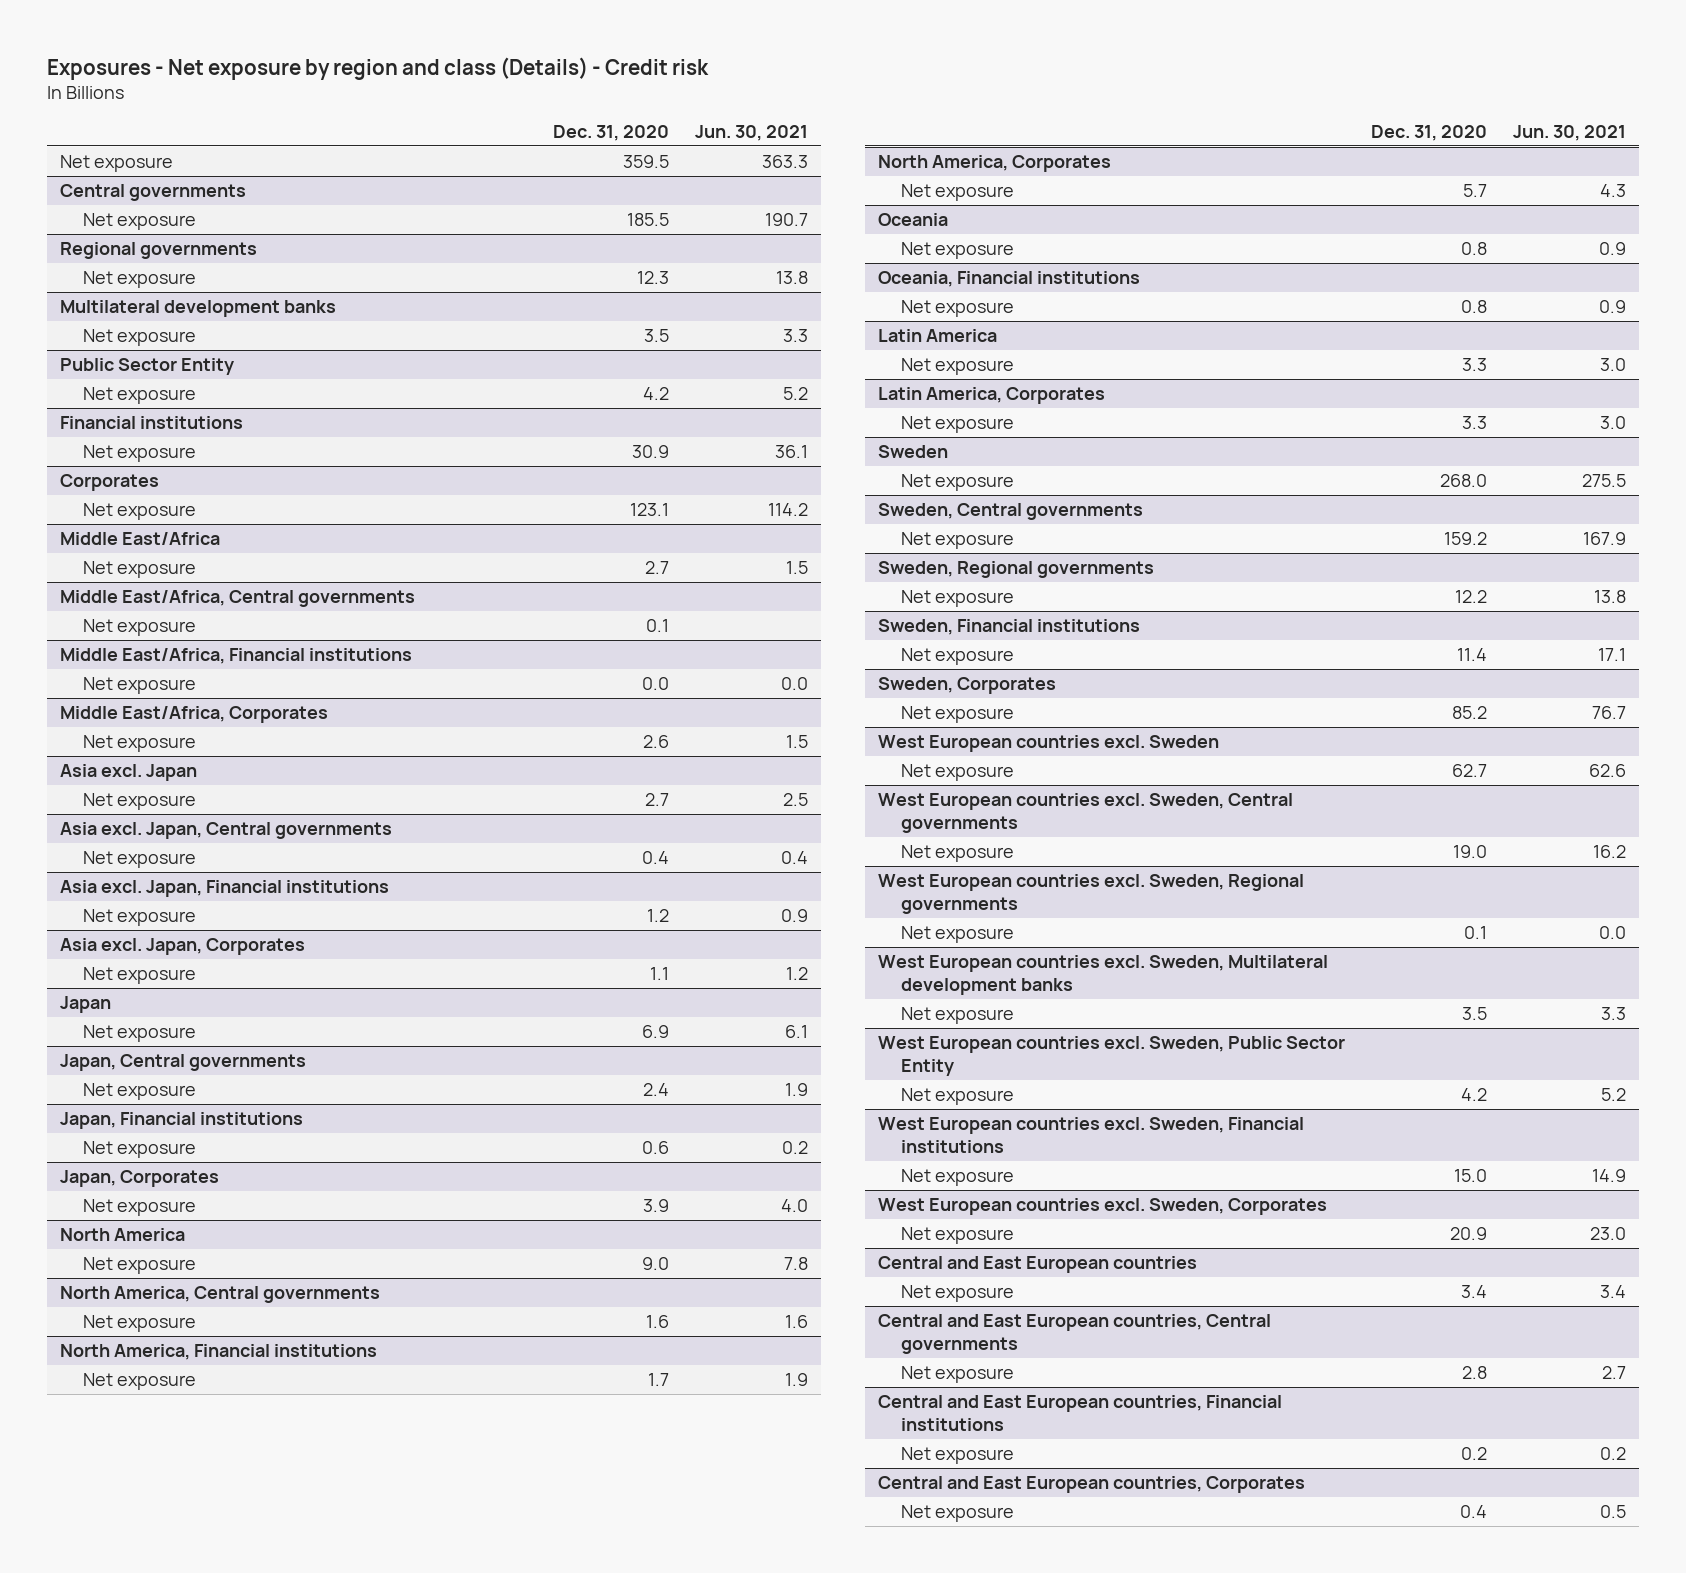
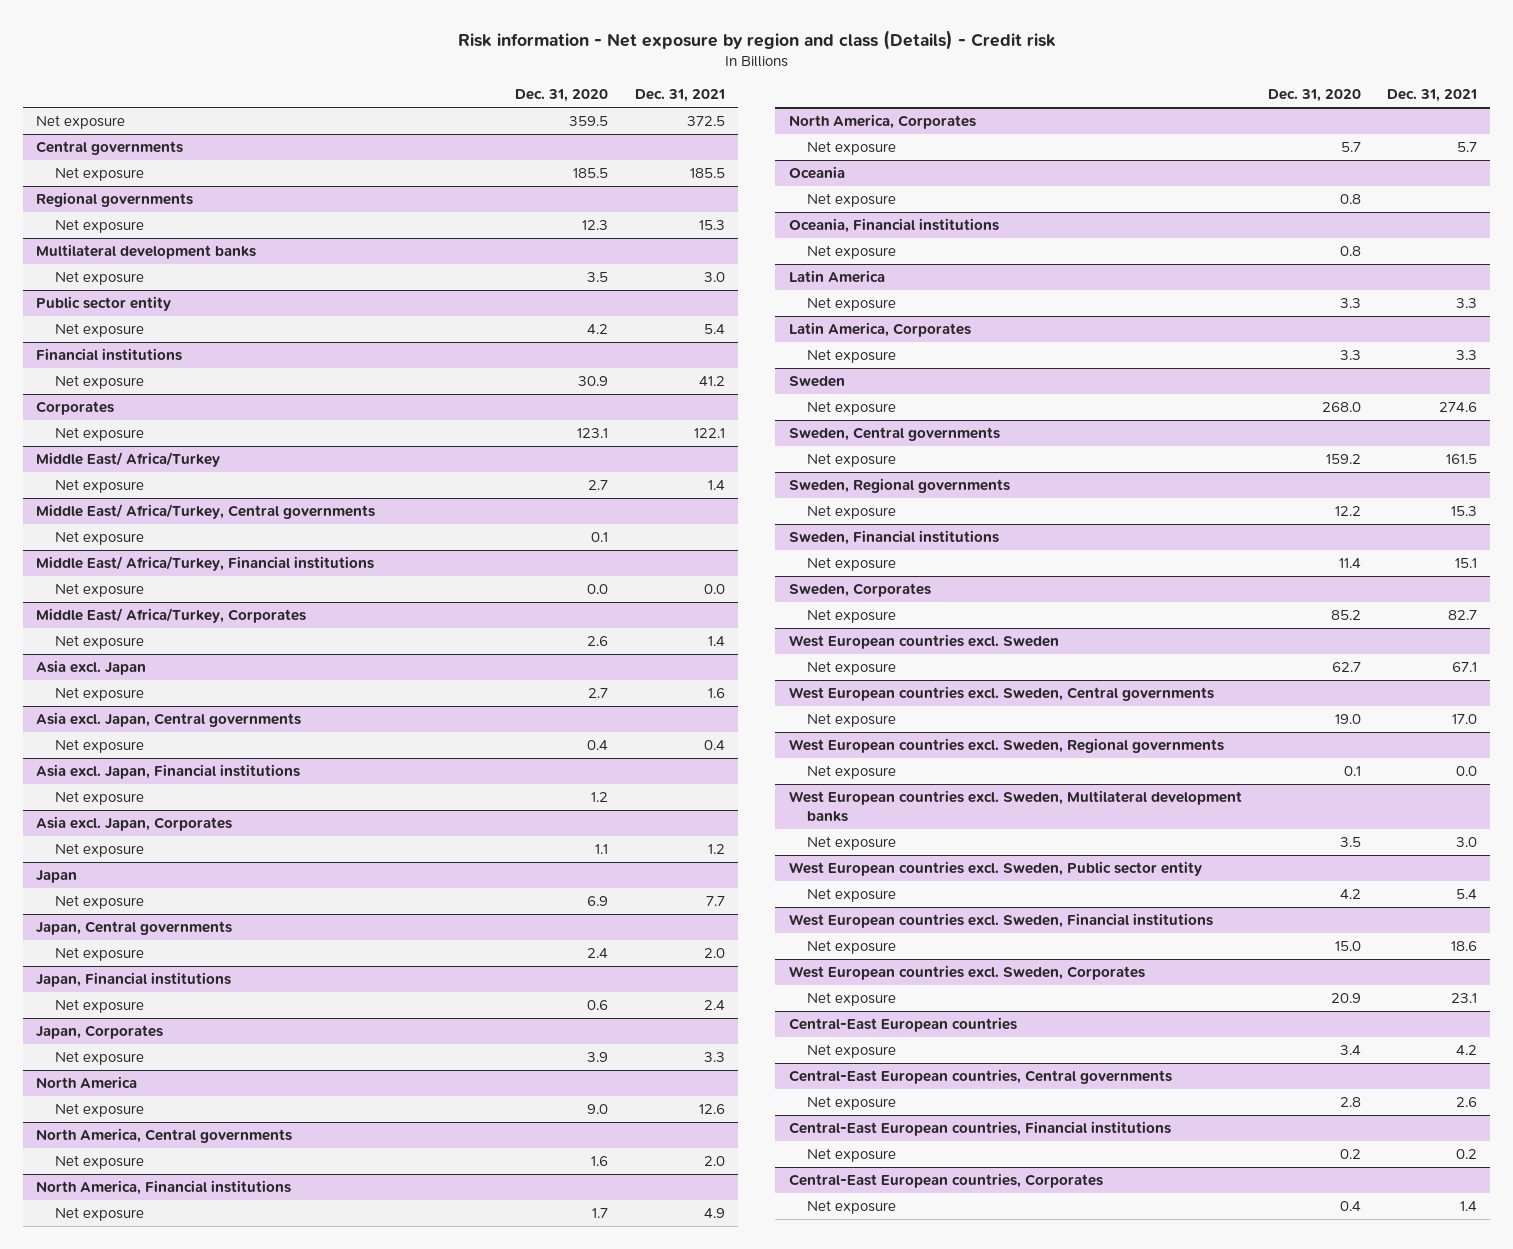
[47,56,710,80] Exposures - Net exposure by region and class (Details) - Credit risk -> [457,30,1056,51] Risk information - Net exposure by region and class (Details) - Credit risk
[694,124,808,141] Jun. 30, 2021 -> none
none -> [634,89,725,103] Dec. 31, 2021
[60,358,235,376] Public Sector Entity -> [35,296,171,312] Public sector entity
[60,532,221,546] Middle East/Africa -> [35,452,220,468] Middle East/ Africa/Turkey
[60,590,416,608] Middle East/Africa, Central governments -> [35,504,375,520] Middle East/ Africa/Turkey, Central governments
[60,648,413,665] Middle East/Africa, Financial institutions -> [35,556,374,572] Middle East/ Africa/Turkey, Financial institutions
[60,706,329,724] Middle East/Africa, Corporates -> [35,608,306,624] Middle East/ Africa/Turkey, Corporates
[878,1036,1346,1076] West European countries excl. Sweden, Public Sector Entity -> [788,861,1202,877] West European countries excl. Sweden, Public sector entity
[878,1256,1198,1274] Central and East European countries -> [788,1017,1017,1033] Central-East European countries
[878,1314,1272,1354] Central and East European countries, Central governments -> [788,1069,1172,1085] Central-East European countries, Central governments
[878,1395,1283,1431] Central and East European countries, Financial institutions -> [788,1121,1171,1137] Central-East European countries, Financial institutions
[878,1476,1306,1494] Central and East European countries, Corporates -> [788,1173,1103,1189] Central-East European countries, Corporates

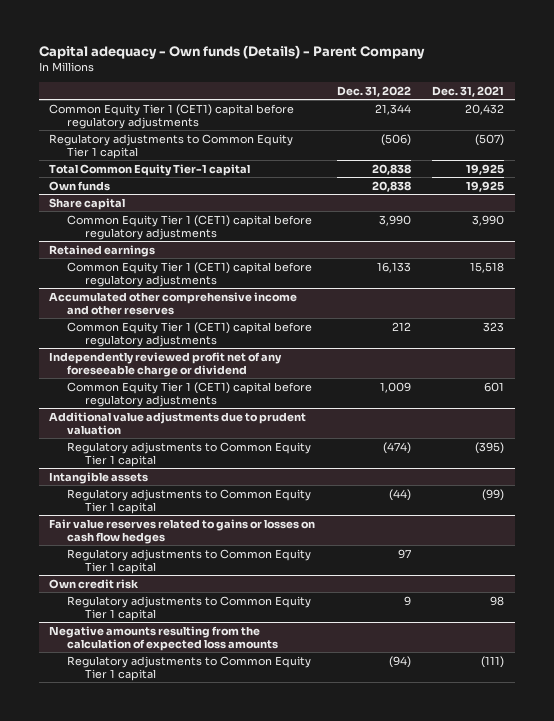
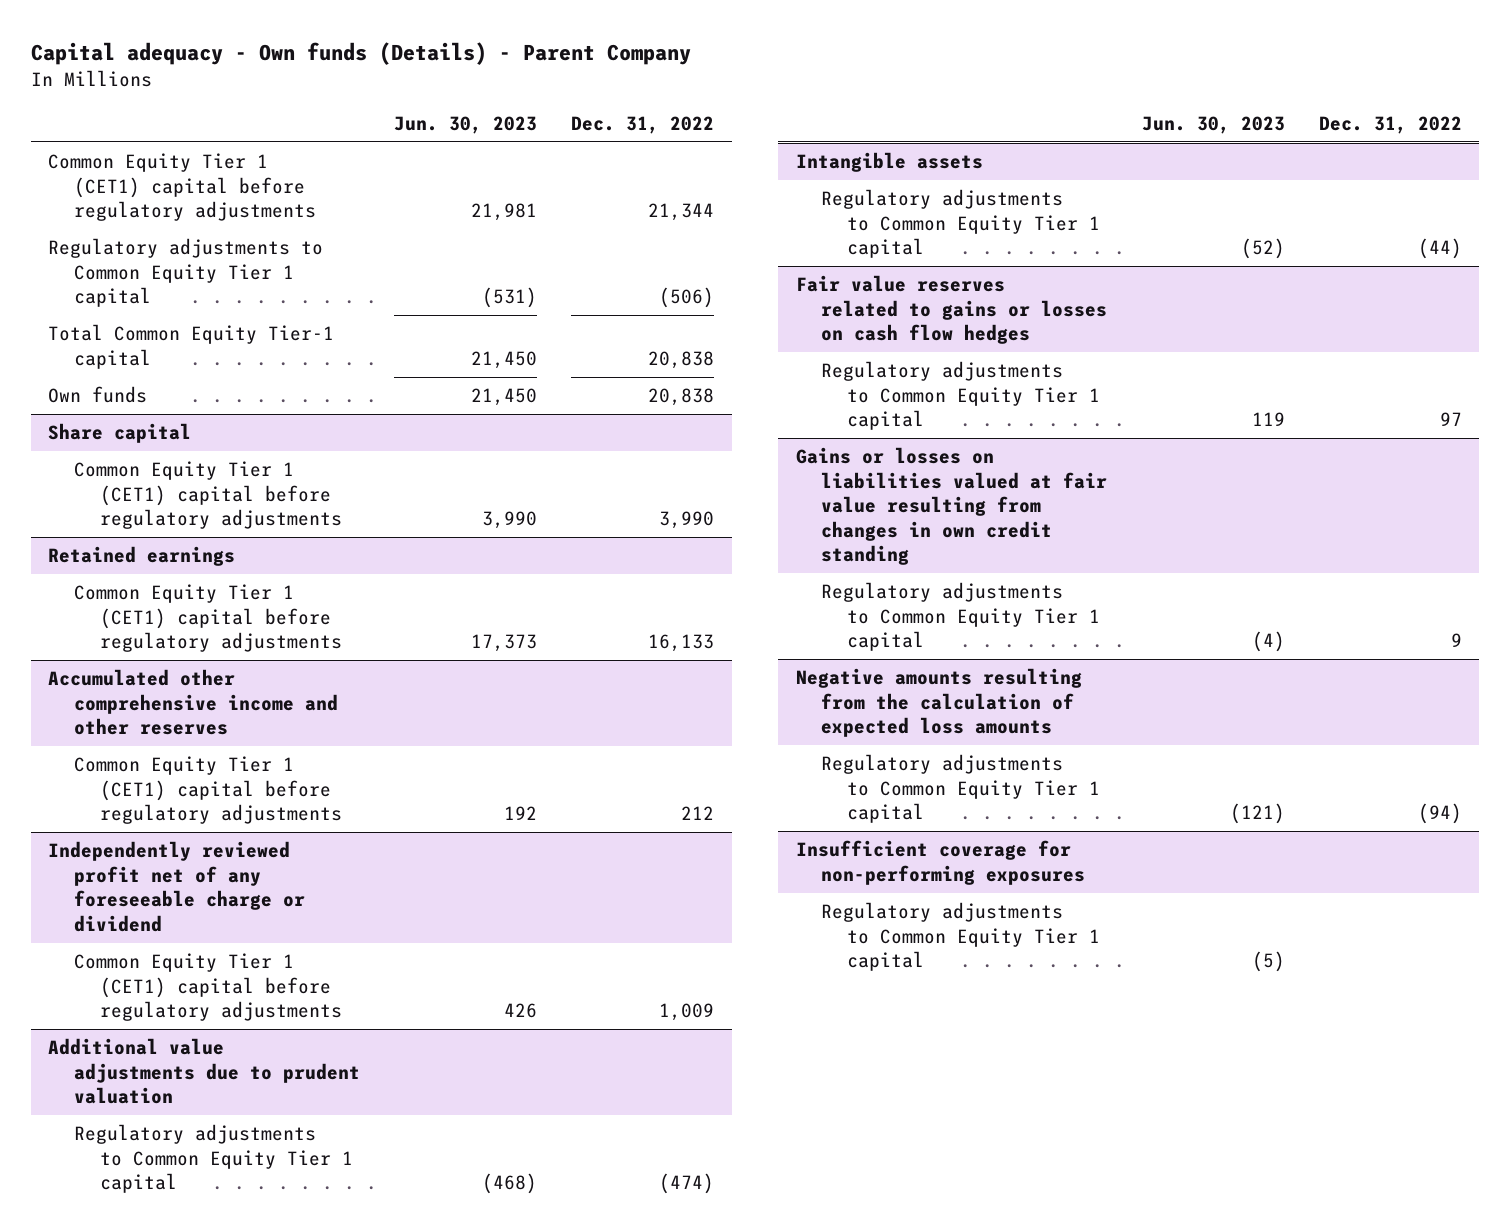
[432,85,505,97] Dec. 31, 2021 -> none
none -> [394,115,538,134] Jun. 30, 2023
[49,578,140,589] Own credit risk -> [795,447,1108,565] Gains or losses on liabilities valued at fair value resulting from changes in own credit standing
none -> [795,840,1086,885] Insufficient coverage for non-performing exposures
none -> [821,902,1101,972] Regulatory adjustments to Common Equity Tier 1 capital

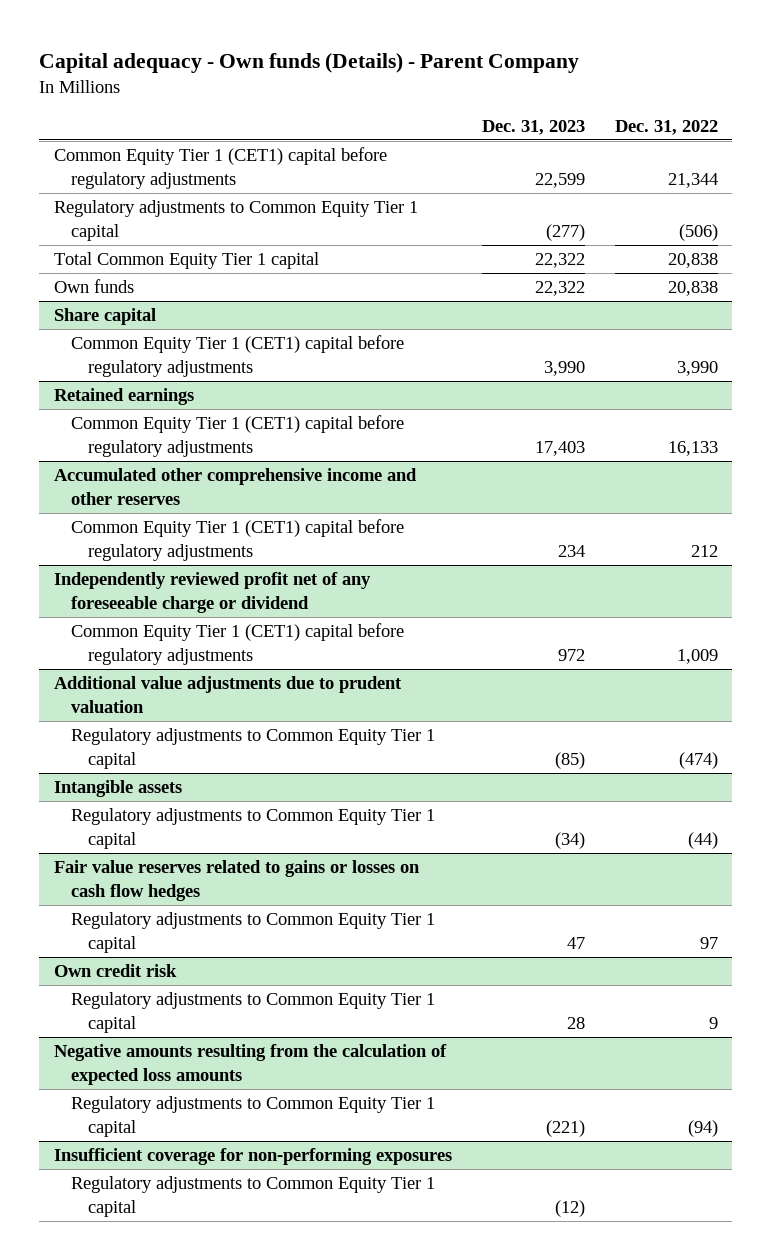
[394,115,538,134] Jun. 30, 2023 -> none
none -> [481,119,585,135] Dec. 31, 2023
[48,324,335,369] Total Common Equity Tier-1 capital -> [53,252,319,270] Total Common Equity Tier 1 capital
[795,447,1108,565] Gains or losses on liabilities valued at fair value resulting from changes in own credit standing -> [53,964,177,978] Own credit risk

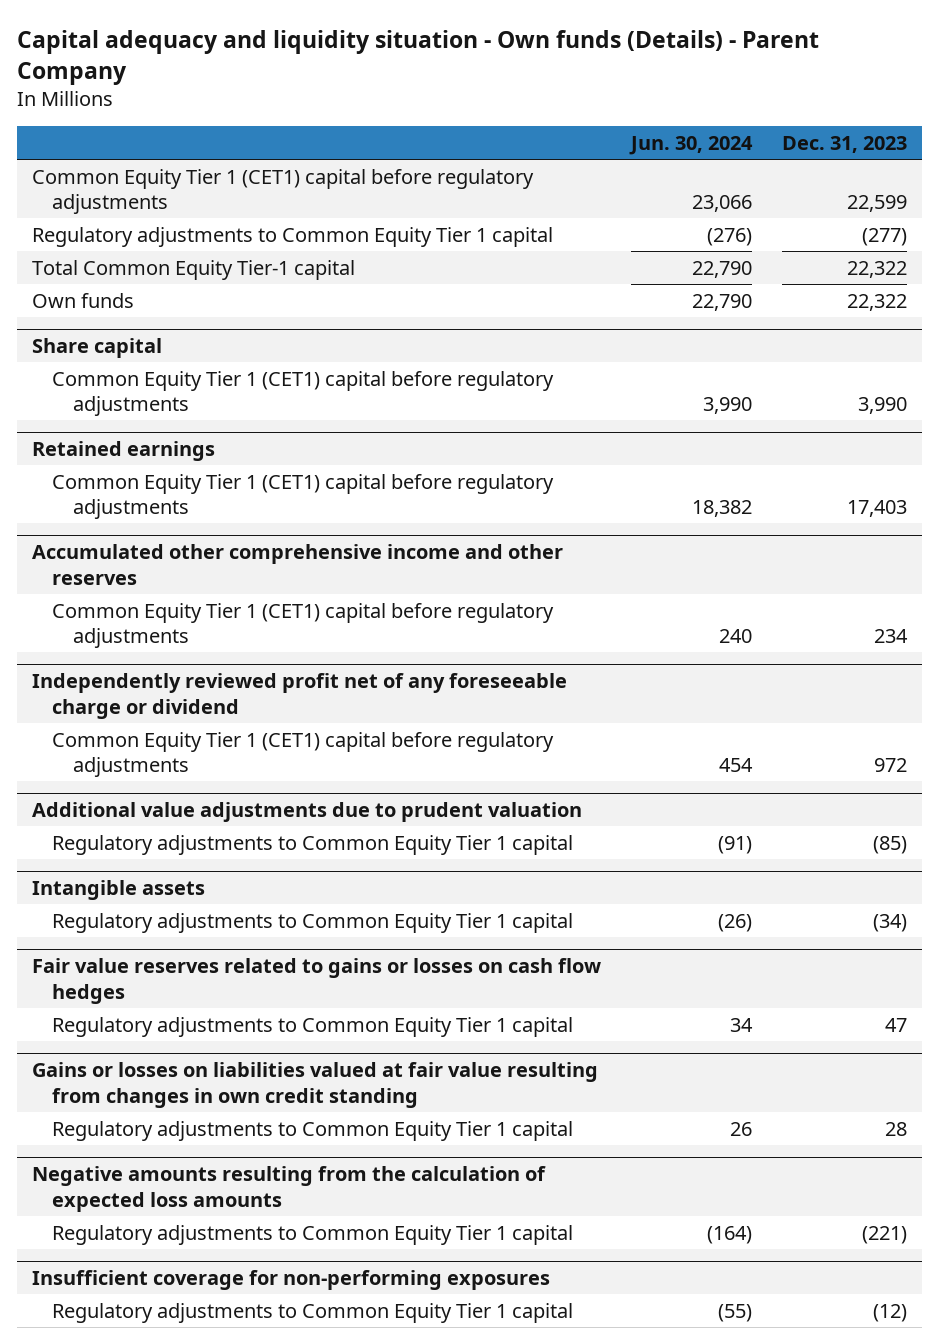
[38,52,579,73] Capital adequacy - Own funds (Details) - Parent Company -> [16,29,819,86] Capital adequacy and liquidity situation - Own funds (Details) - Parent Company
[614,119,718,135] Dec. 31, 2022 -> none
none -> [628,135,753,155] Jun. 30, 2024
[53,252,319,270] Total Common Equity Tier 1 capital -> [31,259,355,280] Total Common Equity Tier-1 capital
[53,964,177,978] Own credit risk -> [31,1062,598,1109] Gains or losses on liabilities valued at fair value resulting from changes in own credit standing

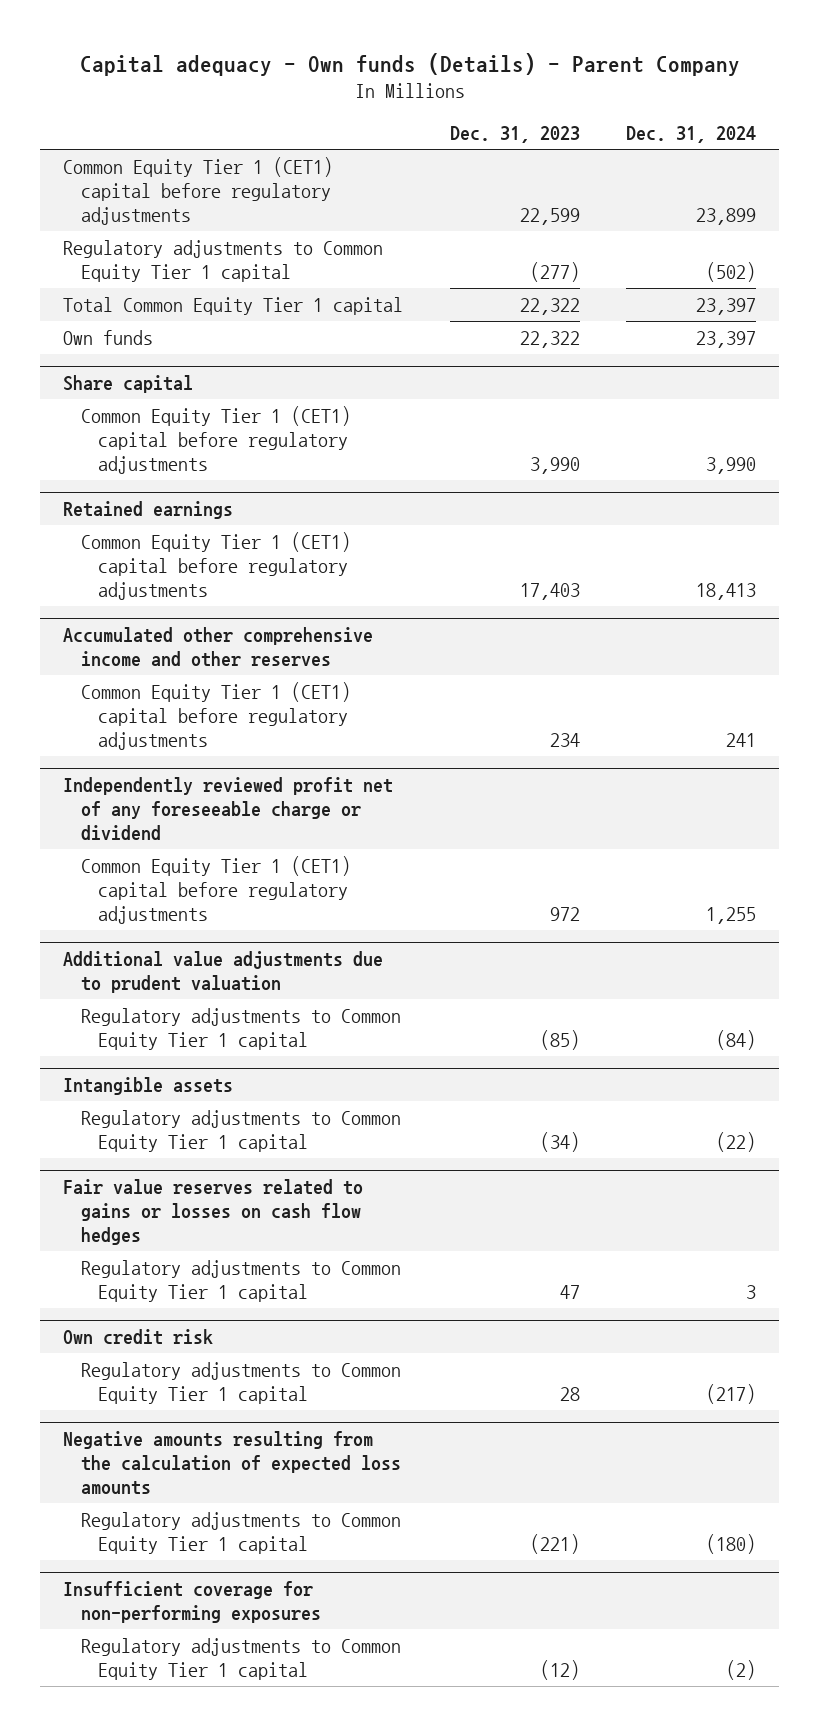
[16,29,819,86] Capital adequacy and liquidity situation - Own funds (Details) - Parent Company -> [79,52,740,76] Capital adequacy - Own funds (Details) - Parent Company
[628,135,753,155] Jun. 30, 2024 -> none
none -> [625,126,756,144] Dec. 31, 2024
[31,259,355,280] Total Common Equity Tier-1 capital -> [63,296,404,315] Total Common Equity Tier 1 capital
[31,1062,598,1109] Gains or losses on liabilities valued at fair value resulting from changes in own credit standing -> [63,1328,214,1345] Own credit risk

